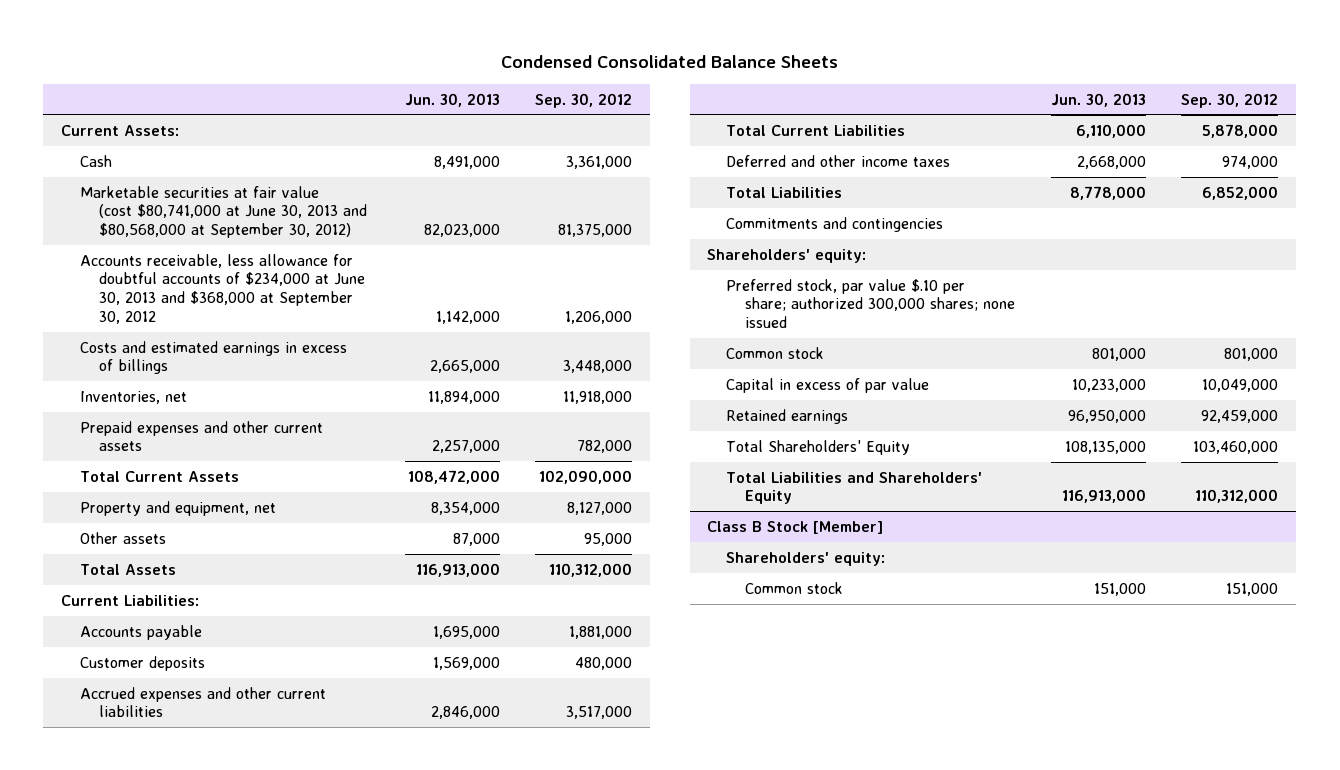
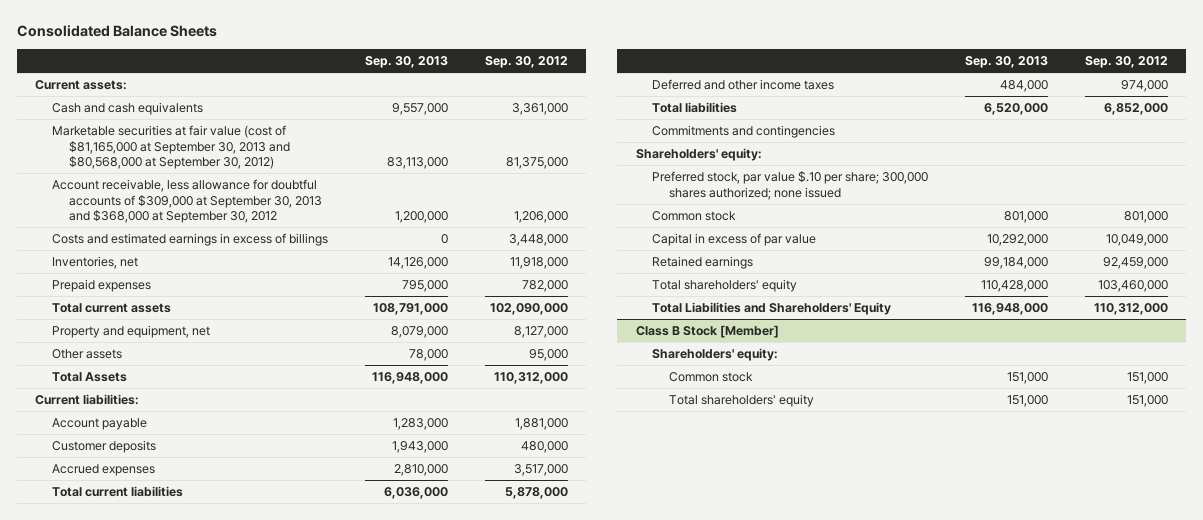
[500,55,838,69] Condensed Consolidated Balance Sheets -> [17,25,218,38] Consolidated Balance Sheets
[404,92,500,107] Jun. 30, 2013 -> none
none -> [364,55,448,68] Sep. 30, 2013
[61,124,180,136] Current Assets: -> [35,80,128,91] Current assets:
[80,154,113,167] Cash -> [52,102,204,116] Cash and cash equivalents
[80,185,367,239] Marketable securities at fair value (cost $80,741,000 at June 30, 2013 and $80,568,000 at September 30, 2012) -> [52,125,290,169] Marketable securities at fair value (cost of $81,165,000 at September 30, 2013 and $80,568,000 at September 30, 2012)
[80,253,365,324] Accounts receivable, less allowance for doubtful accounts of $234,000 at June 30, 2013 and $368,000 at September 30, 2012 -> [52,179,322,223] Account receivable, less allowance for doubtful accounts of $309,000 at September 30, 2013 and $368,000 at September 30, 2012
[80,420,324,452] Prepaid expenses and other current assets -> [52,279,152,293] Prepaid expenses
[80,470,240,482] Total Current Assets -> [52,303,172,314] Total current assets
[61,594,200,606] Current Liabilities: -> [35,394,140,406] Current liabilities:
[80,624,203,640] Accounts payable -> [52,418,148,431] Account payable
[80,686,327,718] Accrued expenses and other current liabilities -> [52,464,156,477] Accrued expenses
[726,124,906,136] Total Current Liabilities -> [52,486,184,498] Total current liabilities
[726,186,843,198] Total Liabilities -> [652,102,738,114] Total liabilities
[726,278,1016,329] Preferred stock, par value $.10 per share; authorized 300,000 shares; none issued -> [652,171,929,200] Preferred stock, par value $.10 per share; 300,000 shares authorized; none issued
[726,439,911,455] Total Shareholders' Equity -> [652,279,798,293] Total shareholders' equity
none -> [669,394,815,408] Total shareholders' equity

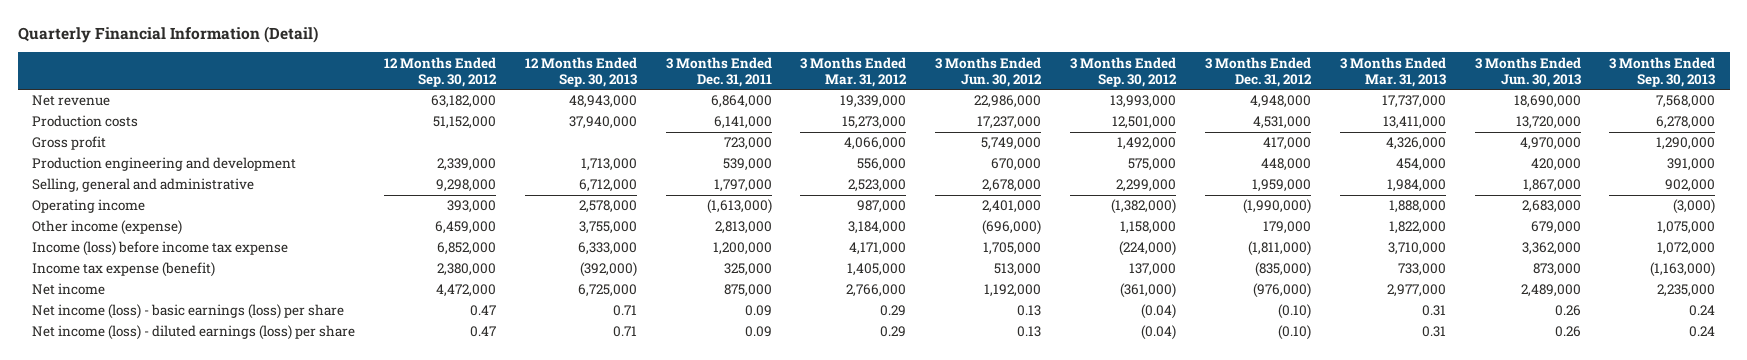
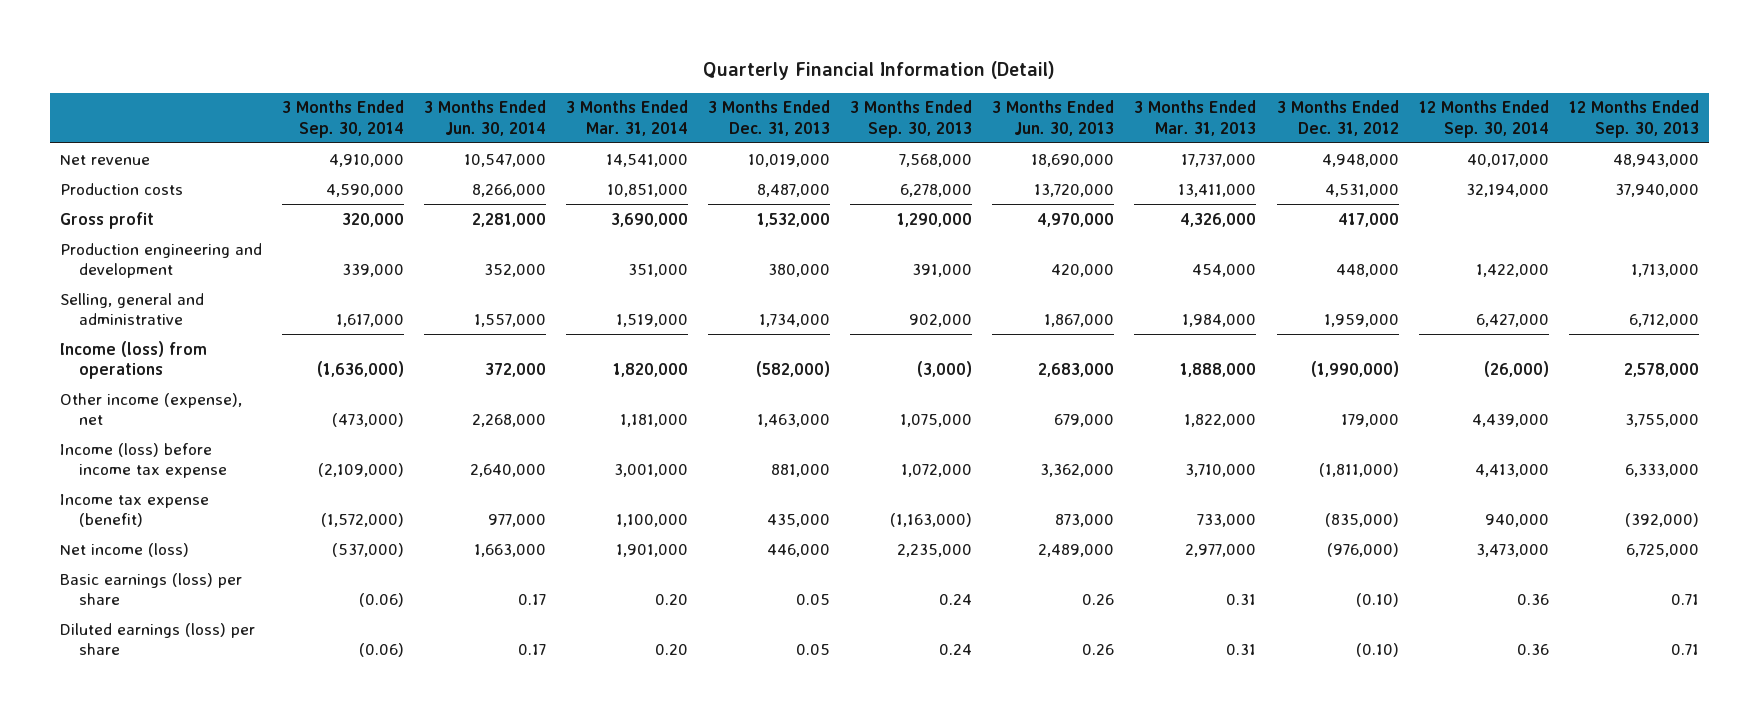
[383,56,497,87] 12 Months Ended Sep. 30, 2012 -> none
[665,56,772,87] 3 Months Ended Dec. 31, 2011 -> none
[800,56,908,87] 3 Months Ended Mar. 31, 2012 -> none
[935,56,1043,87] 3 Months Ended Jun. 30, 2012 -> none
[1070,56,1178,87] 3 Months Ended Sep. 30, 2012 -> none
none -> [282,100,405,138] 3 Months Ended Sep. 30, 2014
none -> [424,100,547,136] 3 Months Ended Jun. 30, 2014
none -> [566,100,689,136] 3 Months Ended Mar. 31, 2014
none -> [708,100,831,136] 3 Months Ended Dec. 31, 2013
none -> [1418,100,1549,138] 12 Months Ended Sep. 30, 2014
[32,199,146,214] Operating income -> [59,340,207,379] Income (loss) from operations
[32,220,183,236] Other income (expense) -> [59,392,242,425] Other income (expense), net
[32,283,106,296] Net income -> [59,542,189,557] Net income (loss)
[32,304,345,320] Net income (loss) - basic earnings (loss) per share -> [59,572,242,605] Basic earnings (loss) per share
[32,325,356,341] Net income (loss) - diluted earnings (loss) per share -> [59,622,255,655] Diluted earnings (loss) per share

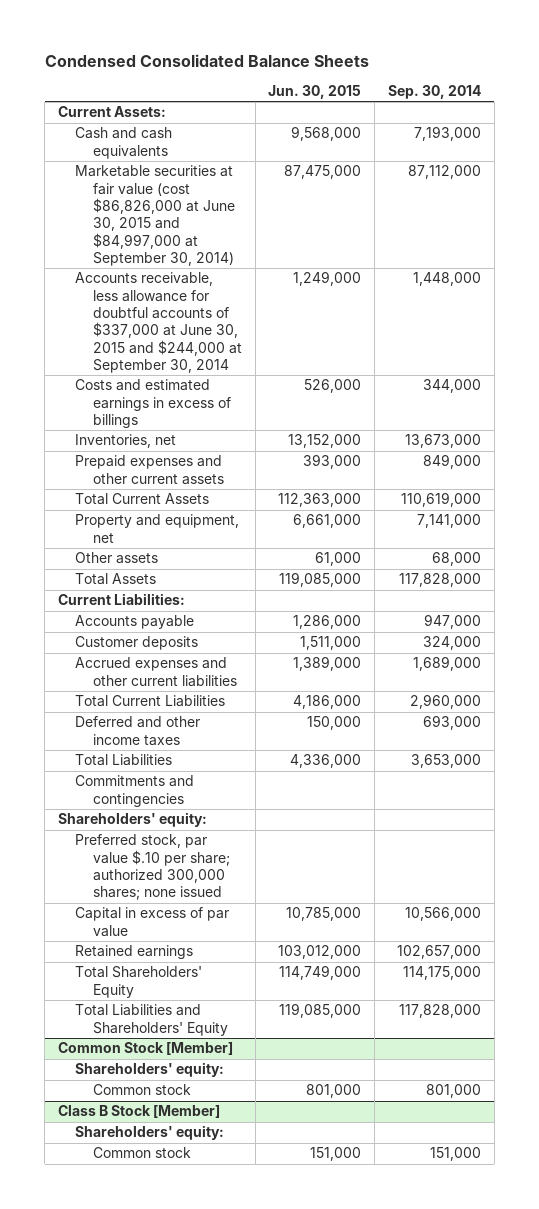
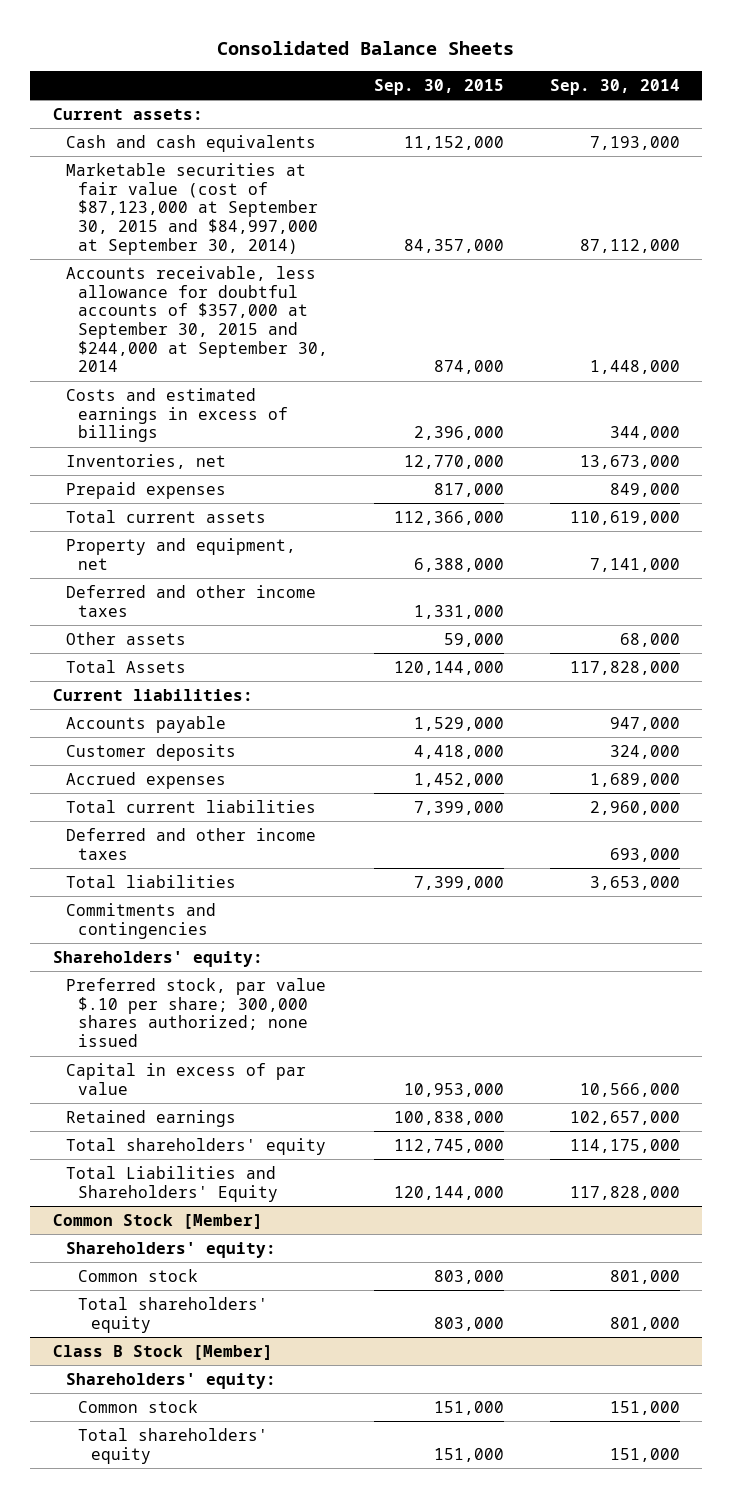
[44,53,369,67] Condensed Consolidated Balance Sheets -> [217,41,515,56] Consolidated Balance Sheets
[268,85,362,100] Jun. 30, 2015 -> none
none -> [373,78,504,95] Sep. 30, 2015
[58,106,167,118] Current Assets: -> [53,107,204,120] Current assets:
[75,165,235,266] Marketable securities at fair value (cost $86,826,000 at June 30, 2015 and $84,997,000 at September 30, 2014) -> [65,162,319,255] Marketable securities at fair value (cost of $87,123,000 at September 30, 2015 and $84,997,000 at September 30, 2014)
[75,272,242,373] Accounts receivable, less allowance for doubtful accounts of $337,000 at June 30, 2015 and $244,000 at September 30, 2014 -> [65,265,329,373] Accounts receivable, less allowance for doubtful accounts of $357,000 at September 30, 2015 and $244,000 at September 30, 2014
[75,455,224,485] Prepaid expenses and other current assets -> [65,481,226,499] Prepaid expenses
[75,493,210,506] Total Current Assets -> [65,509,266,523] Total current assets
none -> [65,584,316,617] Deferred and other income taxes
[58,593,186,606] Current Liabilities: -> [53,688,254,701] Current liabilities:
[75,657,237,687] Accrued expenses and other current liabilities -> [65,771,226,789] Accrued expenses
[75,695,226,708] Total Current Liabilities -> [65,799,316,813] Total current liabilities
[75,754,173,767] Total Liabilities -> [65,874,236,888] Total liabilities
[75,834,230,901] Preferred stock, par value $.10 per share; authorized 300,000 shares; none issued -> [65,977,326,1048] Preferred stock, par value $.10 per share; 300,000 shares authorized; none issued
[75,966,203,998] Total Shareholders' Equity -> [65,1137,326,1155] Total shareholders' equity
none -> [78,1296,269,1333] Total shareholders' equity
none -> [78,1427,269,1464] Total shareholders' equity

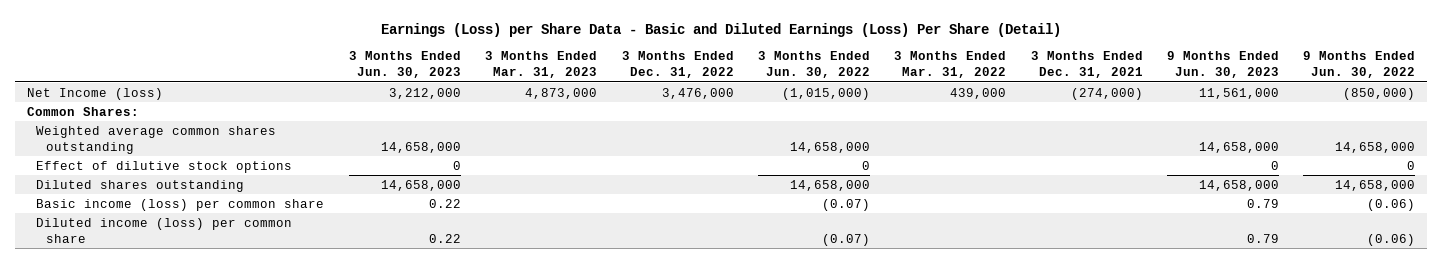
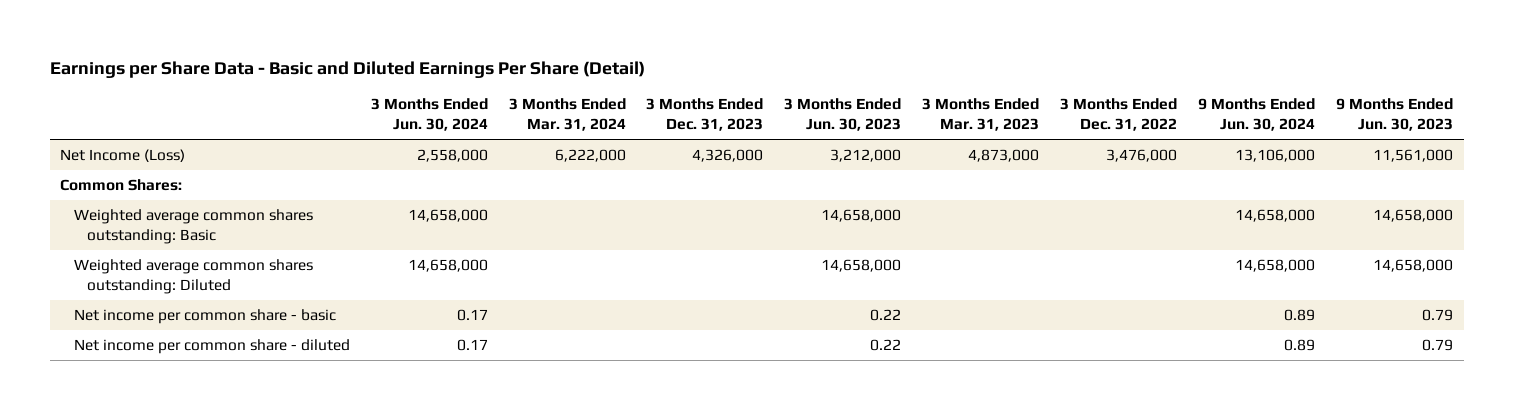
[381,23,1062,38] Earnings (Loss) per Share Data - Basic and Diluted Earnings (Loss) Per Share (Detail) -> [49,60,645,78] Earnings per Share Data - Basic and Diluted Earnings Per Share (Detail)
[757,51,870,79] 3 Months Ended Jun. 30, 2022 -> none
[894,51,1007,79] 3 Months Ended Mar. 31, 2022 -> none
[1030,51,1143,79] 3 Months Ended Dec. 31, 2021 -> none
[1303,51,1416,79] 9 Months Ended Jun. 30, 2022 -> none
none -> [370,98,488,132] 3 Months Ended Jun. 30, 2024
none -> [508,98,626,132] 3 Months Ended Mar. 31, 2024
none -> [646,98,764,132] 3 Months Ended Dec. 31, 2023
none -> [1198,98,1316,132] 9 Months Ended Jun. 30, 2024
[27,87,164,100] Net Income (loss) -> [60,148,186,162] Net Income (Loss)
[36,160,293,173] Effect of dilutive stock options -> none
[36,125,277,154] Weighted average common shares outstanding -> [73,208,313,244] Weighted average common shares outstanding: Basic
[36,179,245,192] Diluted shares outstanding -> [73,258,313,294] Weighted average common shares outstanding: Diluted
[36,198,325,211] Basic income (loss) per common share -> [73,308,336,324] Net income per common share - basic
[36,217,293,243] Diluted income (loss) per common share -> [73,338,350,354] Net income per common share - diluted

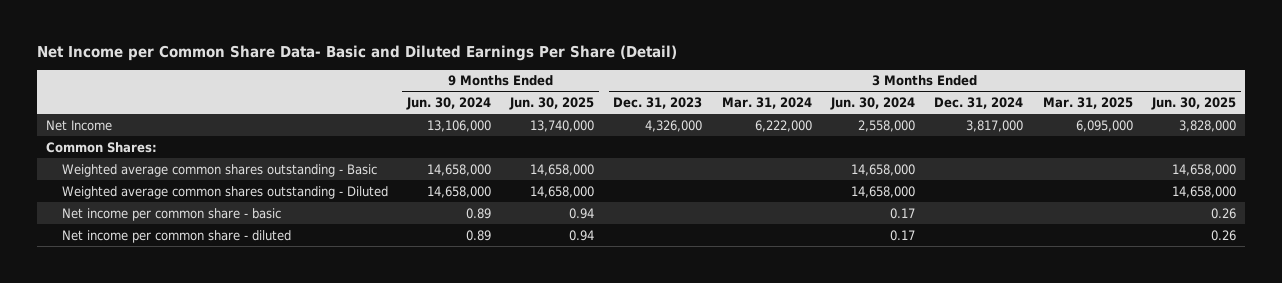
[49,60,645,78] Earnings per Share Data - Basic and Diluted Earnings Per Share (Detail) -> [36,44,677,61] Net Income per Common Share Data- Basic and Diluted Earnings Per Share (Detail)
[784,98,902,132] 3 Months Ended Jun. 30, 2023 -> none
[922,98,1040,132] 3 Months Ended Mar. 31, 2023 -> none
[1060,98,1178,132] 3 Months Ended Dec. 31, 2022 -> none
[1336,98,1454,132] 9 Months Ended Jun. 30, 2023 -> none
none -> [509,97,595,111] Jun. 30, 2025
none -> [934,97,1024,110] Dec. 31, 2024
none -> [1042,97,1133,110] Mar. 31, 2025
none -> [1150,97,1236,111] Jun. 30, 2025
[60,148,186,162] Net Income (Loss) -> [46,119,113,131] Net Income
[73,208,313,244] Weighted average common shares outstanding: Basic -> [61,163,377,177] Weighted average common shares outstanding - Basic
[73,258,313,294] Weighted average common shares outstanding: Diluted -> [61,185,388,199] Weighted average common shares outstanding - Diluted

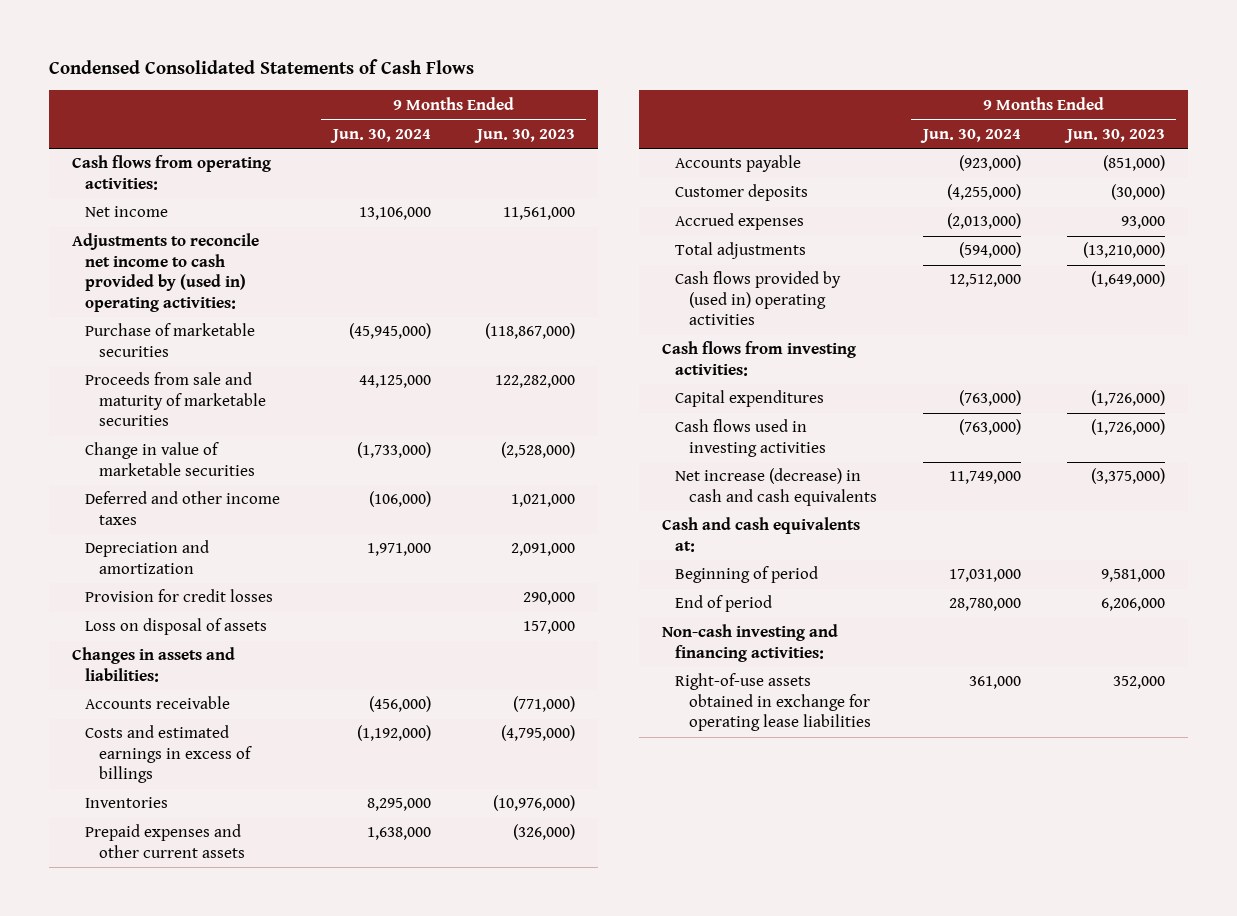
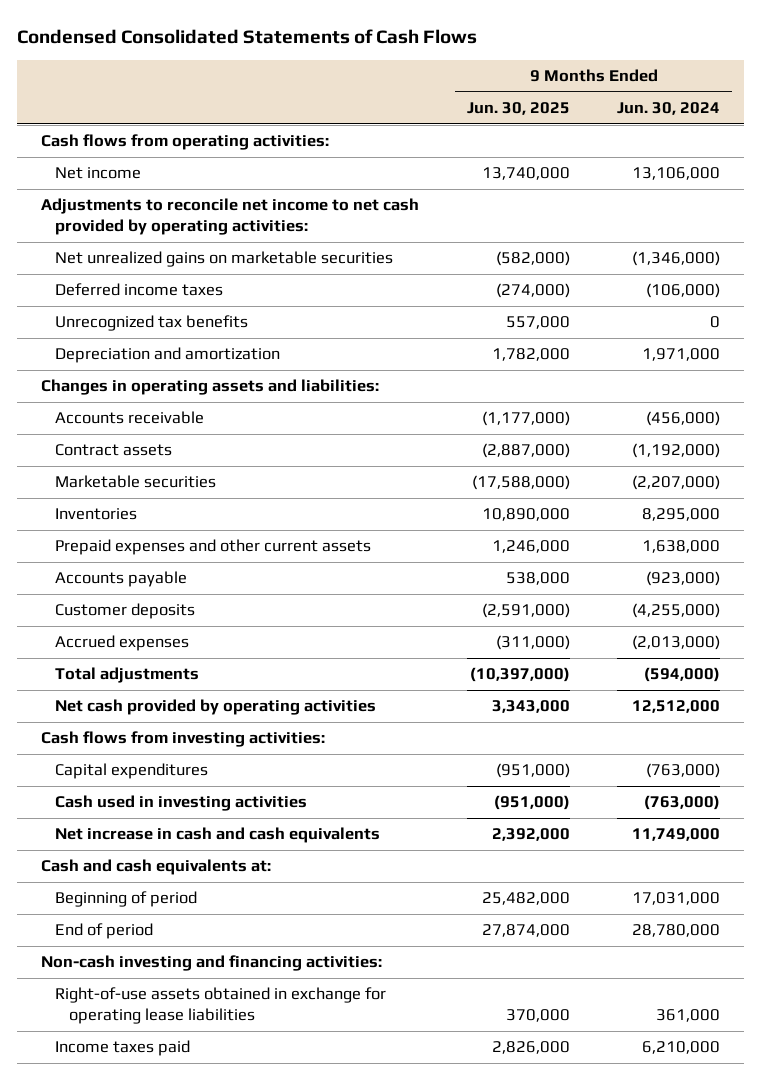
[473,128,575,143] Jun. 30, 2023 -> none
none -> [466,102,570,116] Jun. 30, 2025
[85,323,256,357] Purchase of marketable securities -> none
[85,372,266,427] Proceeds from sale and maturity of marketable securities -> none
[85,442,255,476] Change in value of marketable securities -> none
[71,233,259,312] Adjustments to reconcile net income to cash provided by (used in) operating activities: -> [40,198,419,236] Adjustments to reconcile net income to net cash provided by operating activities:
none -> [54,251,393,268] Net unrealized gains on marketable securities
[85,491,281,525] Deferred and other income taxes -> [54,283,223,297] Deferred income taxes
none -> [54,315,248,332] Unrecognized tax benefits
[85,589,274,603] Provision for credit losses -> none
[85,618,268,636] Loss on disposal of assets -> none
[71,647,235,682] Changes in assets and liabilities: -> [40,379,379,396] Changes in operating assets and liabilities:
[85,725,252,784] Costs and estimated earnings in excess of billings -> [54,444,172,457] Contract assets
none -> [54,475,216,489] Marketable securities
[675,271,842,326] Cash flows provided by (used in) operating activities -> [54,699,376,716] Net cash provided by operating activities
[675,419,826,457] Cash flows used in investing activities -> [54,795,307,812] Cash used in investing activities
[675,468,877,506] Net increase (decrease) in cash and cash equivalents -> [54,827,380,844] Net increase in cash and cash equivalents
none -> [54,1040,190,1057] Income taxes paid

